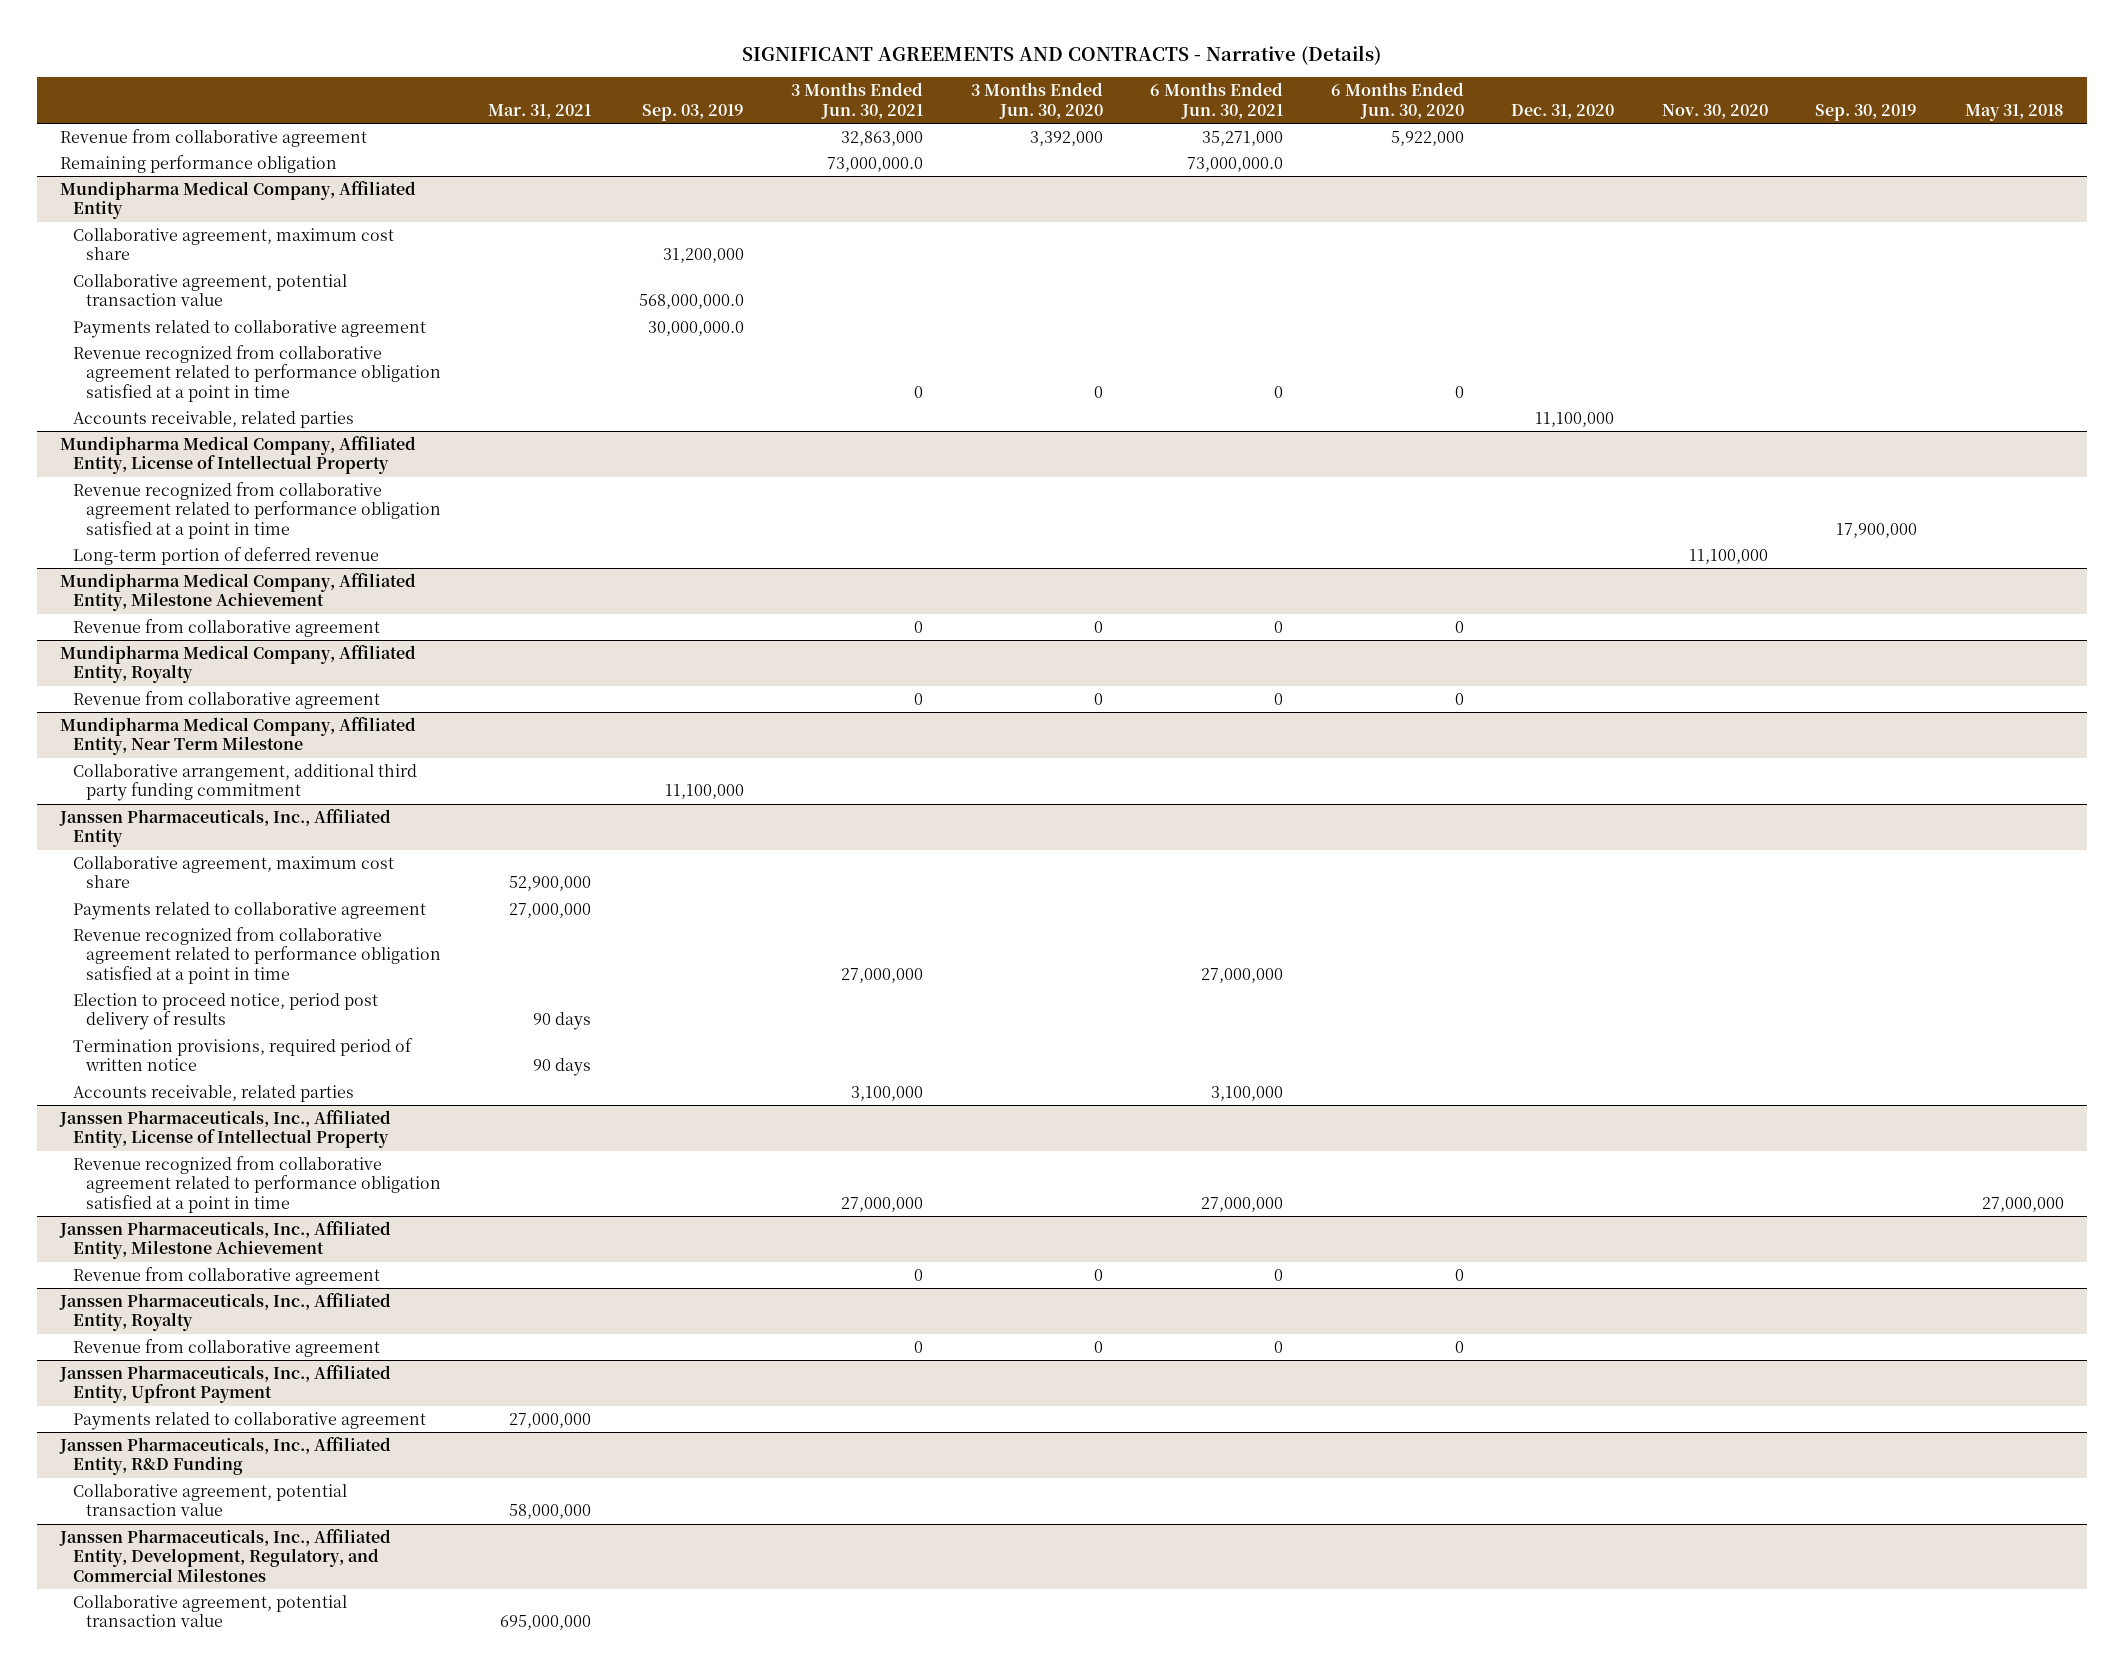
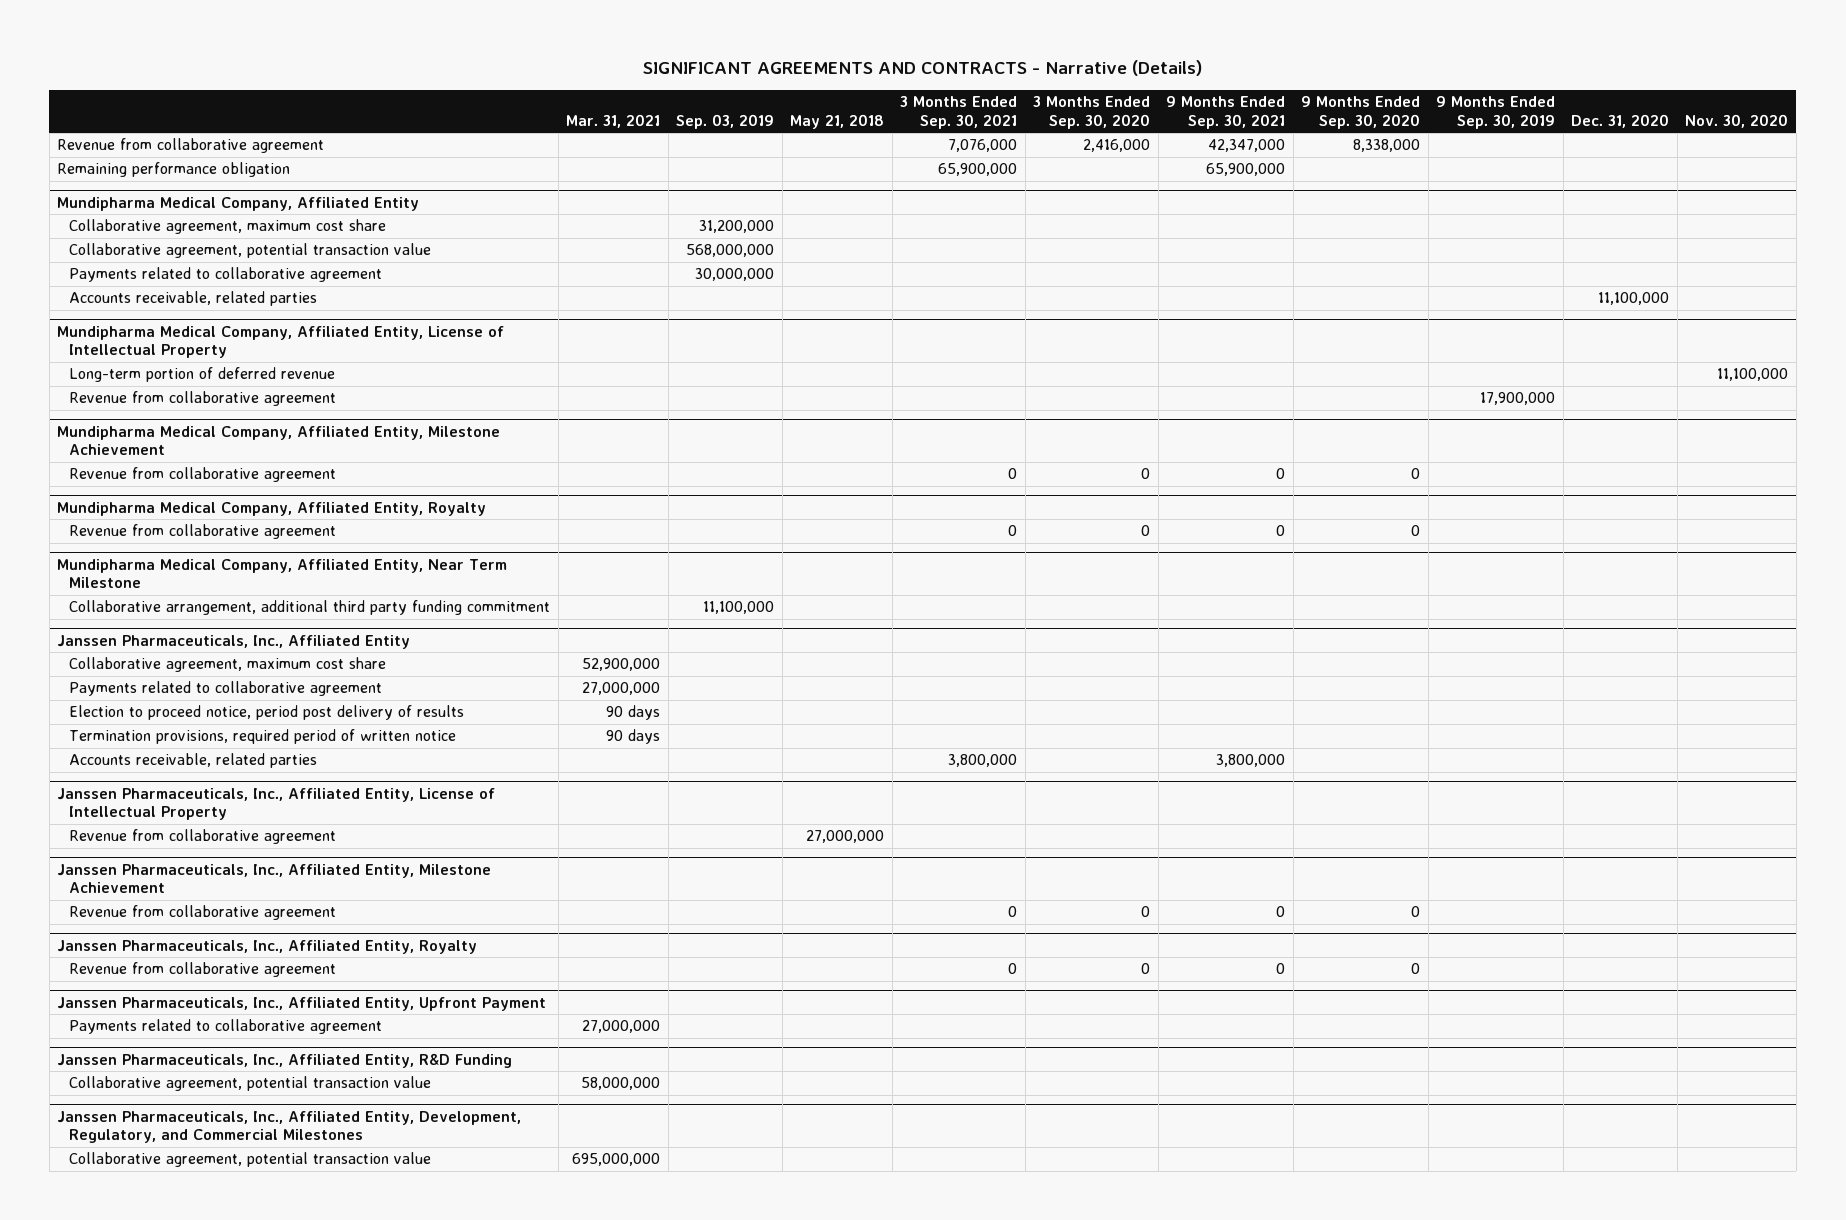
[791,82,924,119] 3 Months Ended Jun. 30, 2021 -> none
[970,82,1103,119] 3 Months Ended Jun. 30, 2020 -> none
[1150,82,1284,119] 6 Months Ended Jun. 30, 2021 -> none
[1330,82,1464,119] 6 Months Ended Jun. 30, 2020 -> none
[1815,103,1918,121] Sep. 30, 2019 -> none
[1964,103,2064,121] May 31, 2018 -> none
none -> [790,113,885,129] May 21, 2018
none -> [900,96,1018,129] 3 Months Ended Sep. 30, 2021
none -> [1033,96,1151,129] 3 Months Ended Sep. 30, 2020
none -> [1166,96,1286,129] 9 Months Ended Sep. 30, 2021
none -> [1301,96,1421,129] 9 Months Ended Sep. 30, 2020
none -> [1436,96,1556,129] 9 Months Ended Sep. 30, 2019
[73,344,441,402] Revenue recognized from collaborative agreement related to performance obligation satisfied at a point in time -> none
[638,294,744,310] 568,000,000.0 -> [686,244,775,258] 568,000,000
[647,320,744,336] 30,000,000.0 -> [695,268,775,282] 30,000,000
[73,481,441,539] Revenue recognized from collaborative agreement related to performance obligation satisfied at a point in time -> none
none -> [68,391,336,407] Revenue from collaborative agreement
[73,926,441,984] Revenue recognized from collaborative agreement related to performance obligation satisfied at a point in time -> none
[73,1155,441,1213] Revenue recognized from collaborative agreement related to performance obligation satisfied at a point in time -> none
none -> [68,829,336,845] Revenue from collaborative agreement

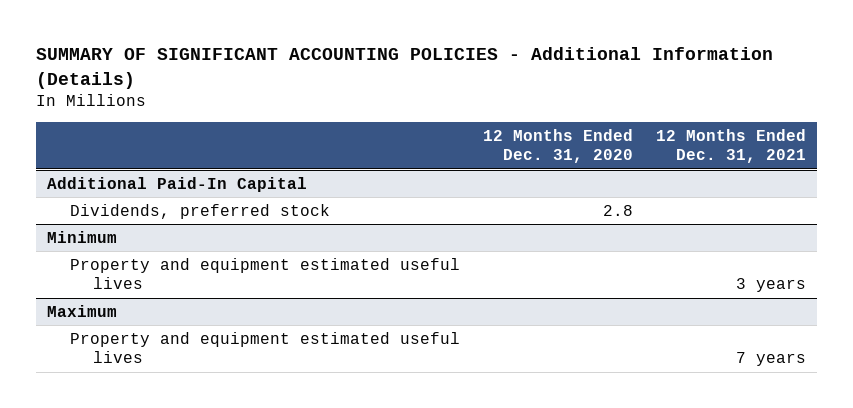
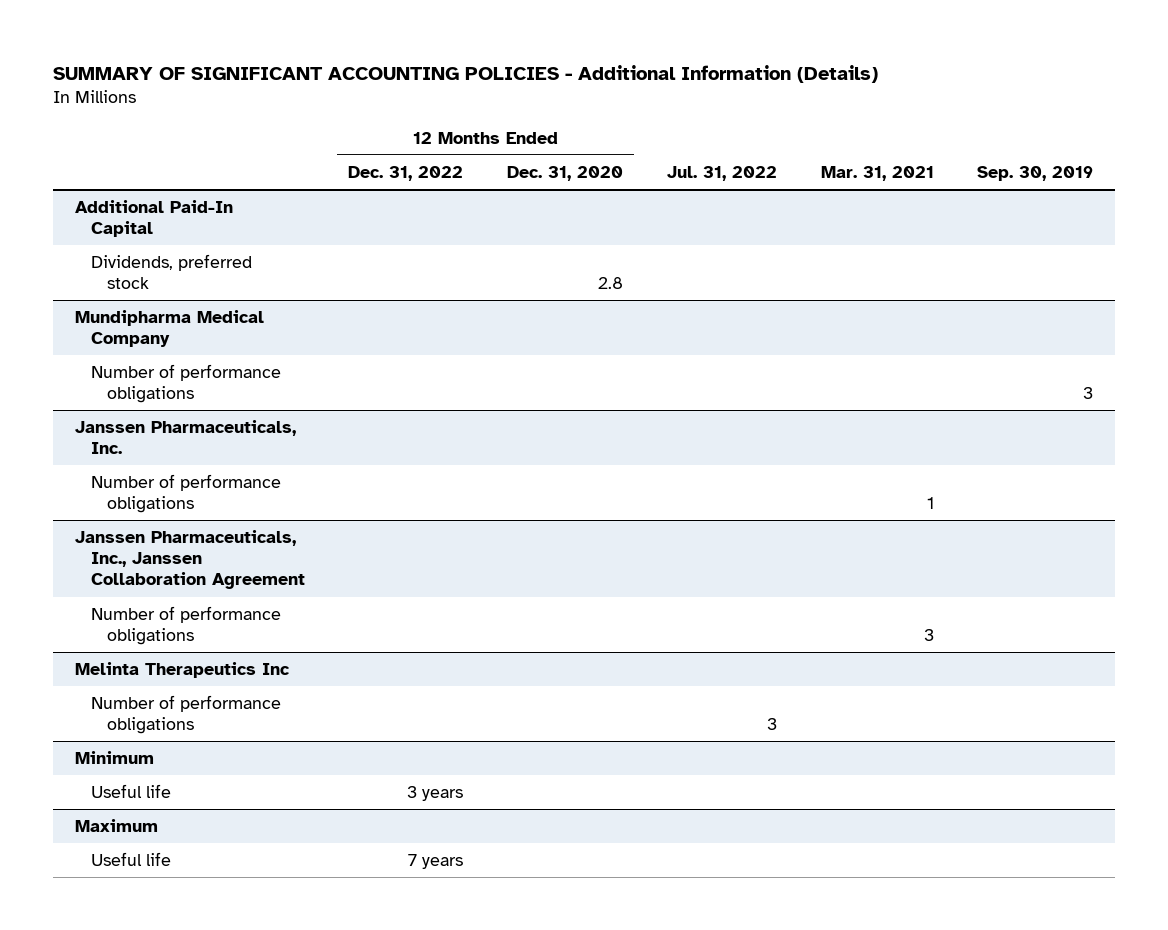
[655,128,806,164] 12 Months Ended Dec. 31, 2021 -> none
none -> [348,165,464,181] Dec. 31, 2022
none -> [666,165,777,181] Jul. 31, 2022
none -> [820,165,934,181] Mar. 31, 2021
none -> [977,165,1094,181] Sep. 30, 2019
none -> [74,310,264,348] Mundipharma Medical Company
none -> [90,364,281,404] Number of performance obligations
none -> [74,420,296,455] Janssen Pharmaceuticals, Inc.
none -> [90,474,281,514] Number of performance obligations
none -> [74,530,305,590] Janssen Pharmaceuticals, Inc., Janssen Collaboration Agreement
none -> [90,606,281,646] Number of performance obligations
none -> [74,662,290,679] Melinta Therapeutics Inc
none -> [90,695,281,735] Number of performance obligations
[69,257,460,290] Property and equipment estimated useful lives -> [90,784,171,799] Useful life
[69,331,460,364] Property and equipment estimated useful lives -> [90,852,171,867] Useful life

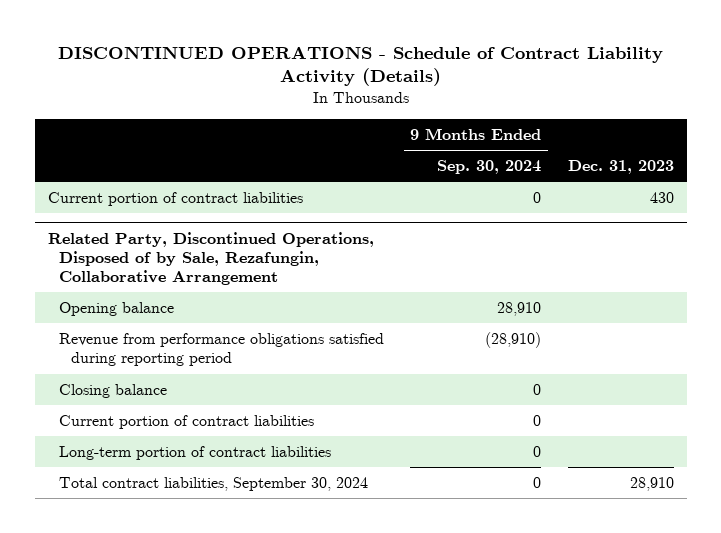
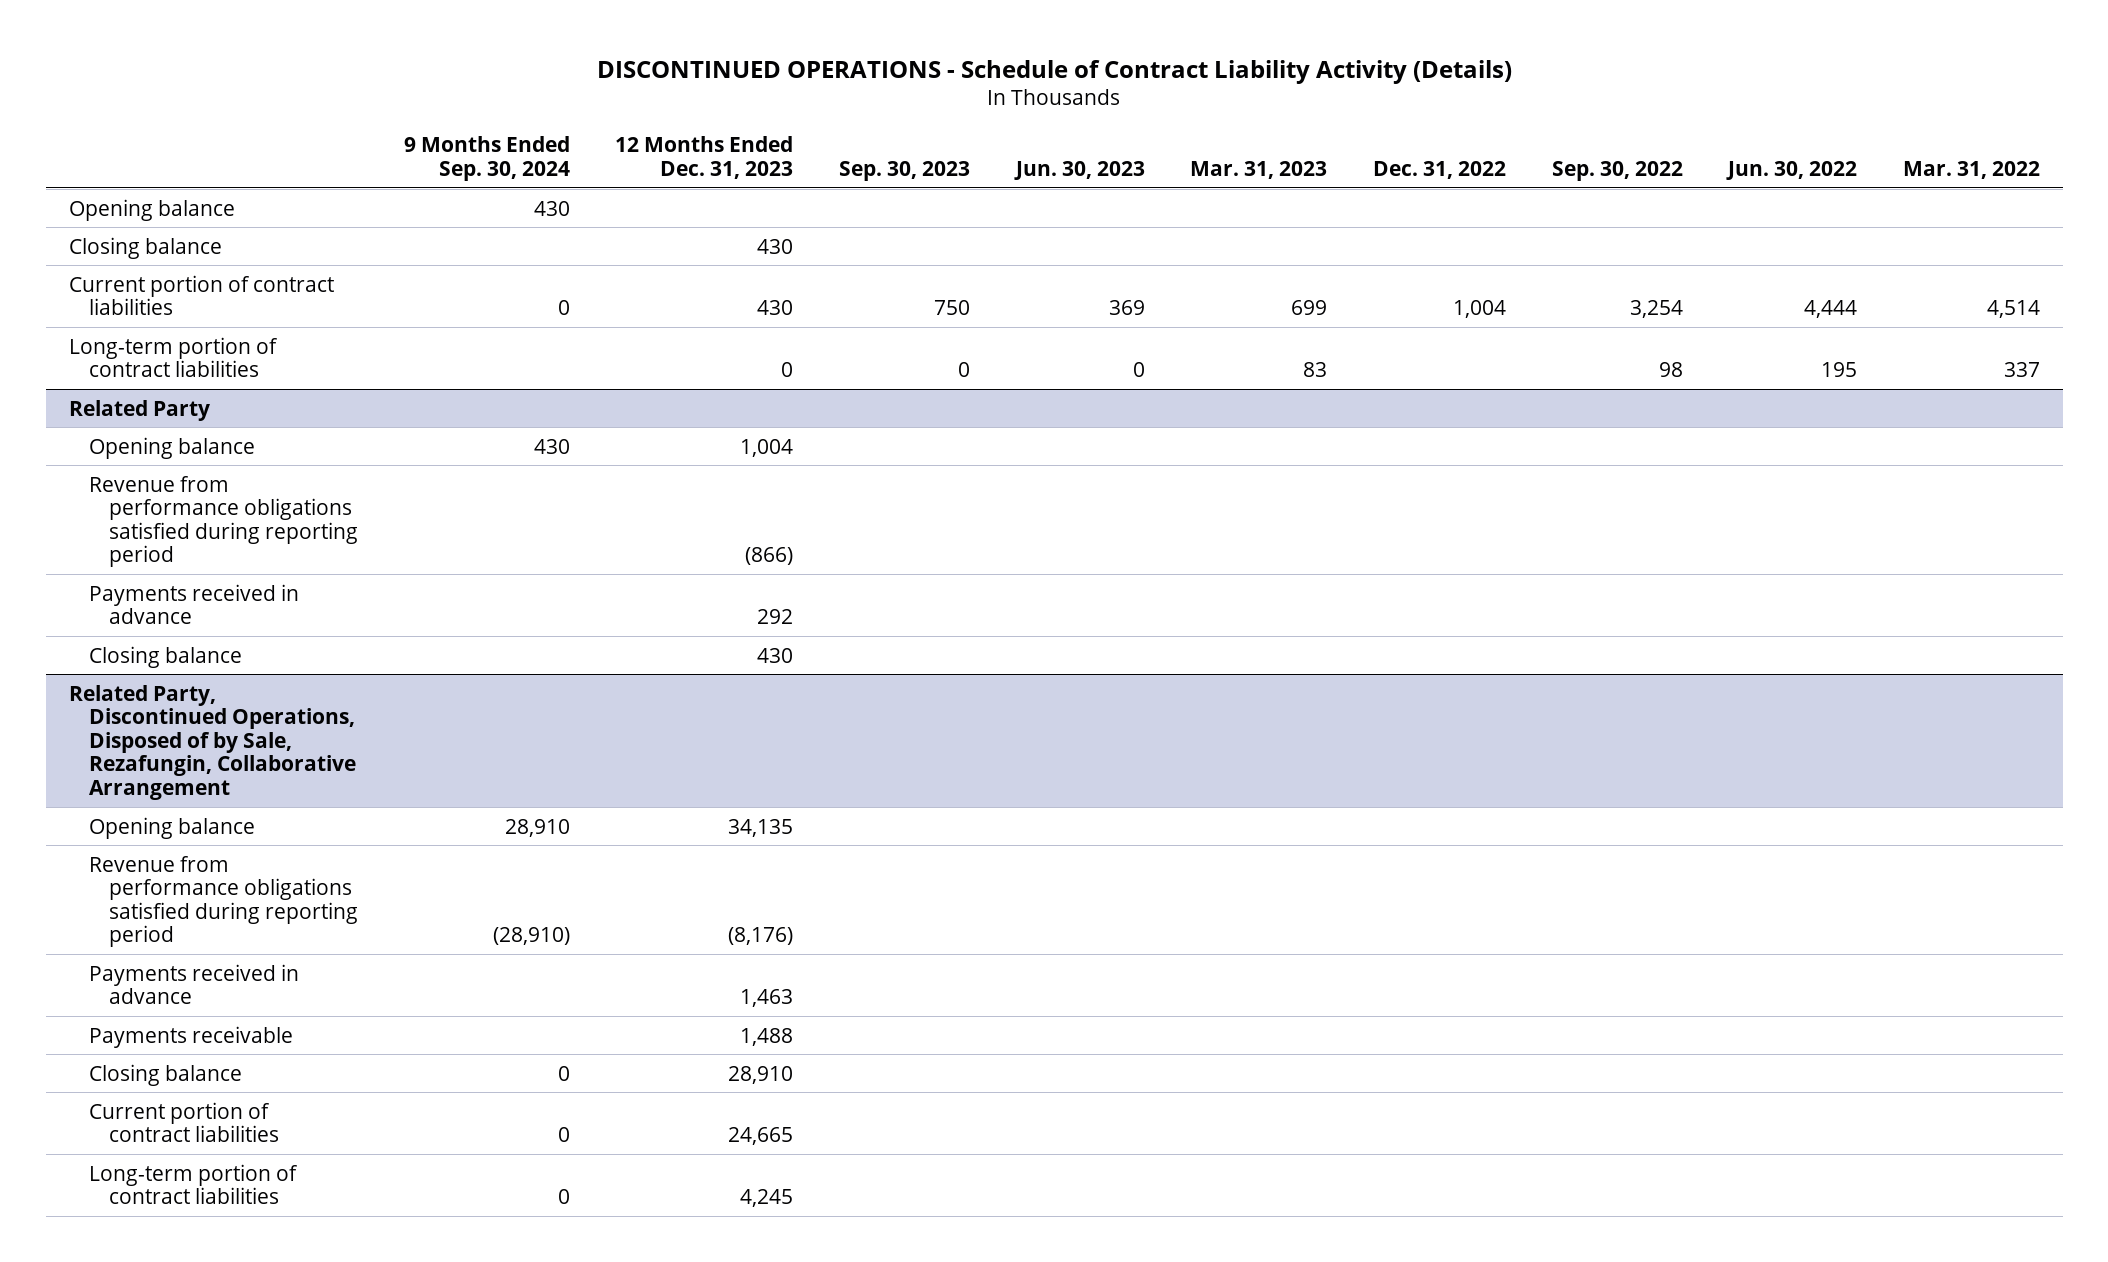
[567,160,674,175] Dec. 31, 2023 -> none
none -> [615,136,794,179] 12 Months Ended Dec. 31, 2023
none -> [838,160,970,181] Sep. 30, 2023
none -> [1013,160,1145,180] Jun. 30, 2023
none -> [1190,160,1328,179] Mar. 31, 2023
none -> [1372,160,1506,179] Dec. 31, 2022
none -> [1551,160,1683,181] Sep. 30, 2022
none -> [1726,160,1858,180] Jun. 30, 2022
none -> [1902,160,2040,179] Mar. 31, 2022
none -> [68,198,235,221] Opening balance
none -> [68,236,222,259] Closing balance
none -> [68,336,278,378] Long-term portion of contract liabilities
none -> [68,399,210,421] Related Party
none -> [88,436,255,459] Opening balance
none -> [88,475,358,568] Revenue from performance obligations satisfied during reporting period
none -> [88,583,299,625] Payments received in advance
none -> [88,645,242,668] Closing balance
none -> [88,963,299,1005] Payments received in advance
none -> [88,1025,293,1048] Payments receivable
[59,477,369,492] Total contract liabilities, September 30, 2024 -> none

